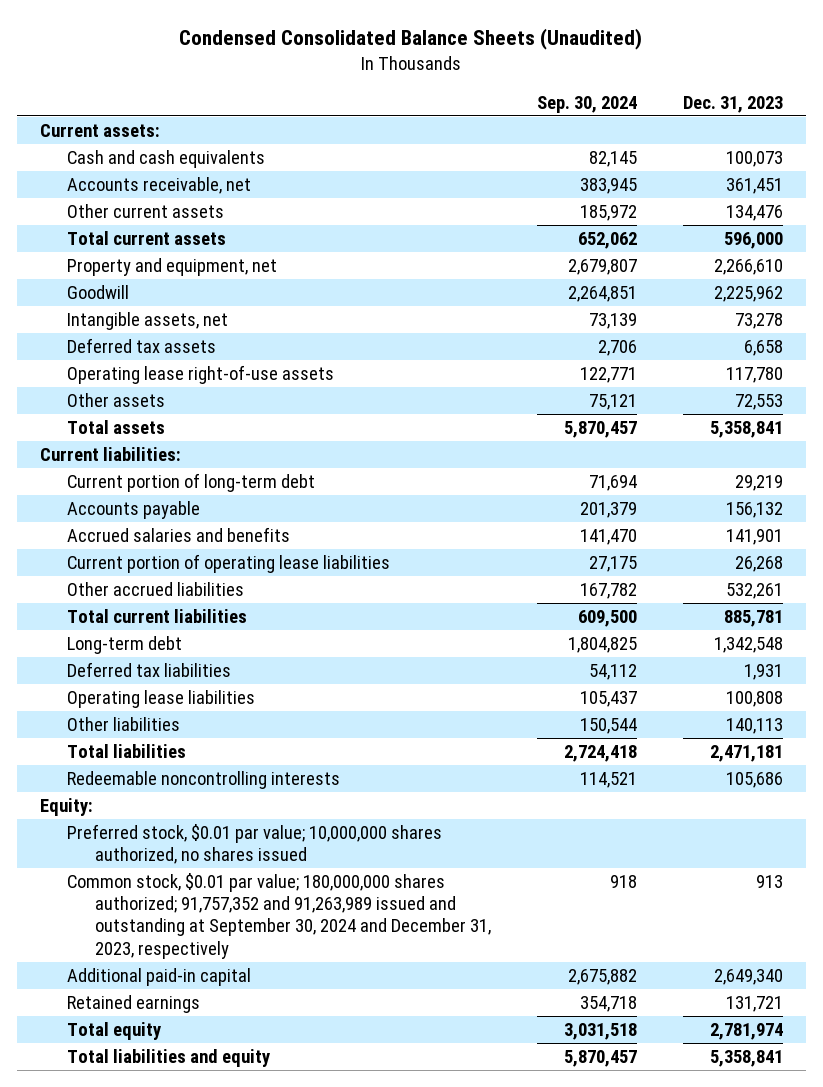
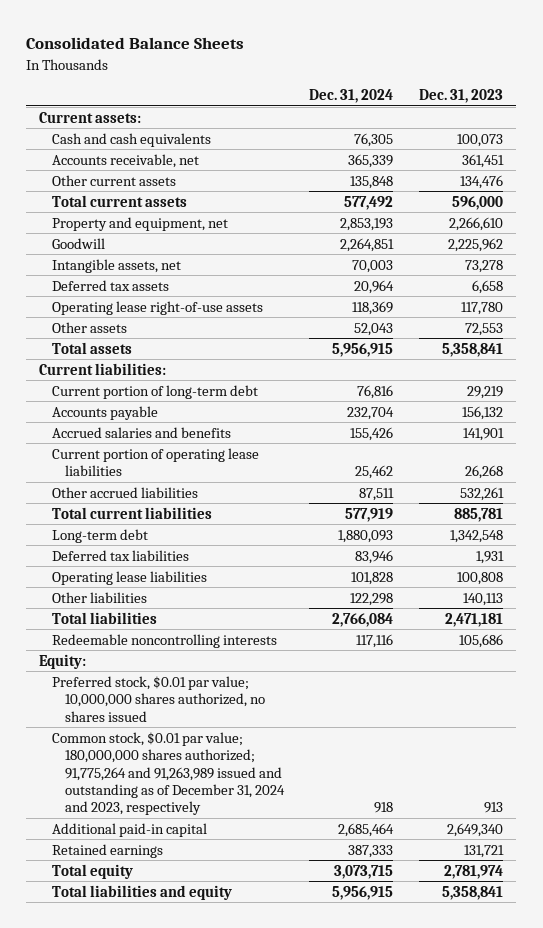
[179,28,643,51] Condensed Consolidated Balance Sheets (Unaudited) -> [26,37,245,50] Consolidated Balance Sheets
[536,95,637,113] Sep. 30, 2024 -> none
none -> [309,89,394,104] Dec. 31, 2024
[67,873,491,959] Common stock, $0.01 par value; 180,000,000 shares authorized; 91,757,352 and 91,263,989 issued and outstanding at September 30, 2024 and December 31, 2023, respectively -> [51,731,285,816] Common stock, $0.01 par value; 180,000,000 shares authorized; 91,775,264 and 91,263,989 issued and outstanding as of December 31, 2024 and 2023, respectively

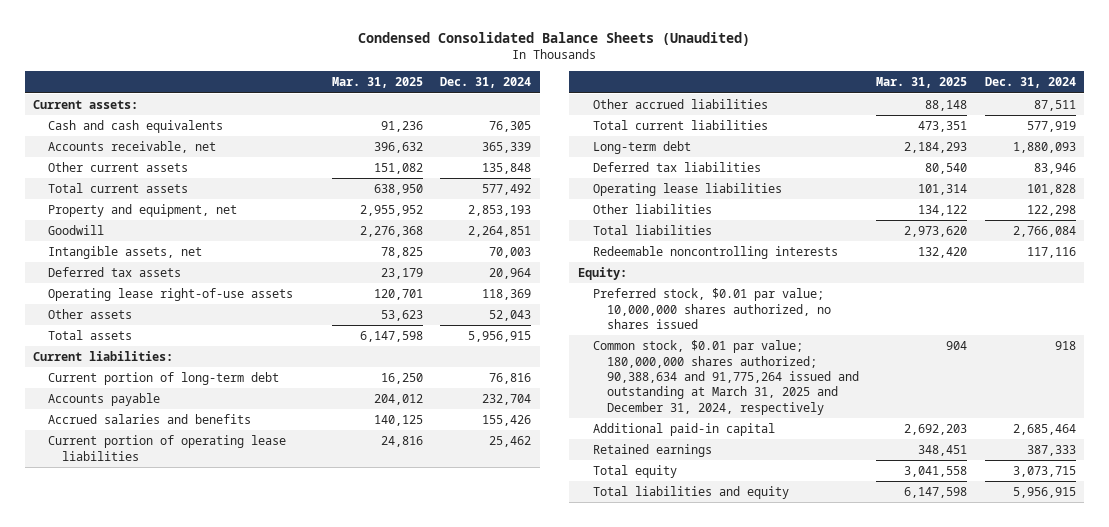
[26,37,245,50] Consolidated Balance Sheets -> [358,32,751,47] Condensed Consolidated Balance Sheets (Unaudited)
[419,89,504,104] Dec. 31, 2023 -> none
none -> [331,77,423,89] Mar. 31, 2025
[51,731,285,816] Common stock, $0.01 par value; 180,000,000 shares authorized; 91,775,264 and 91,263,989 issued and outstanding as of December 31, 2024 and 2023, respectively -> [592,340,860,415] Common stock, $0.01 par value; 180,000,000 shares authorized; 90,388,634 and 91,775,264 issued and outstanding at March 31, 2025 and December 31, 2024, respectively

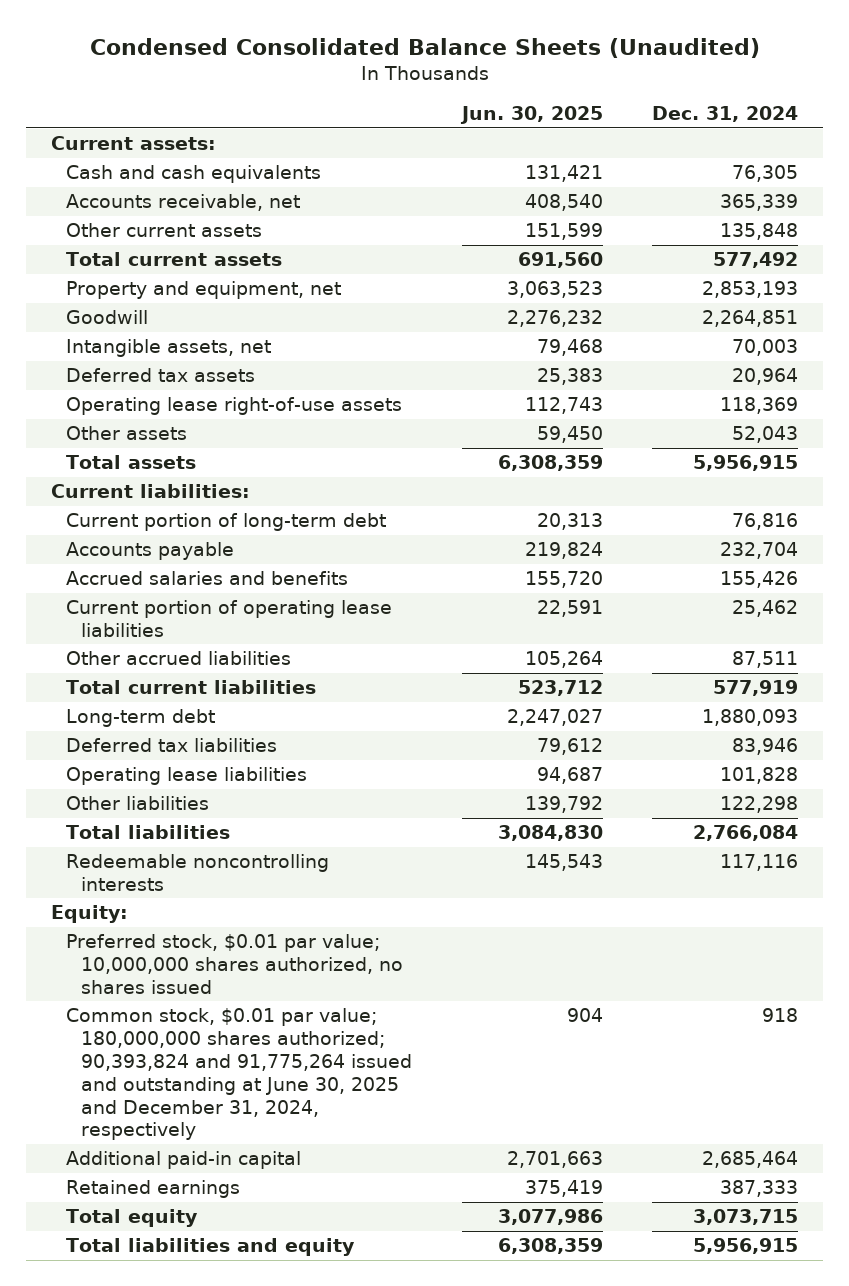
[331,77,423,89] Mar. 31, 2025 -> none
none -> [459,106,603,125] Jun. 30, 2025
[592,340,860,415] Common stock, $0.01 par value; 180,000,000 shares authorized; 90,388,634 and 91,775,264 issued and outstanding at March 31, 2025 and December 31, 2024, respectively -> [65,1008,412,1141] Common stock, $0.01 par value; 180,000,000 shares authorized; 90,393,824 and 91,775,264 issued and outstanding at June 30, 2025 and December 31, 2024, respectively

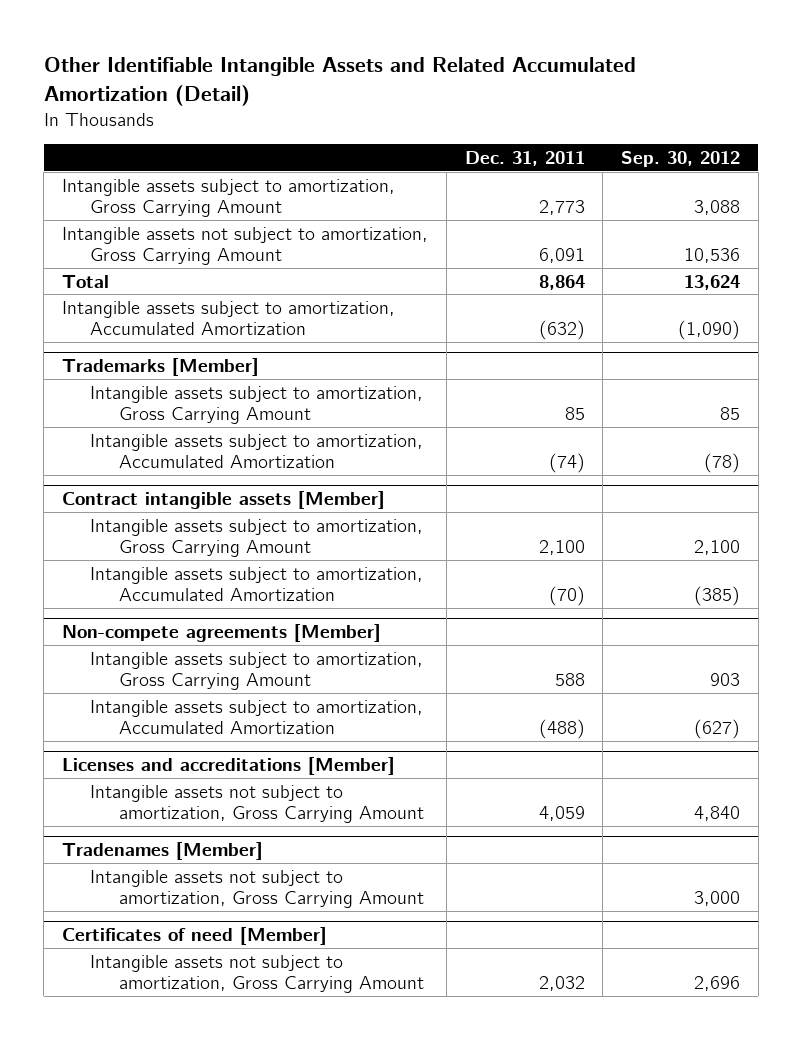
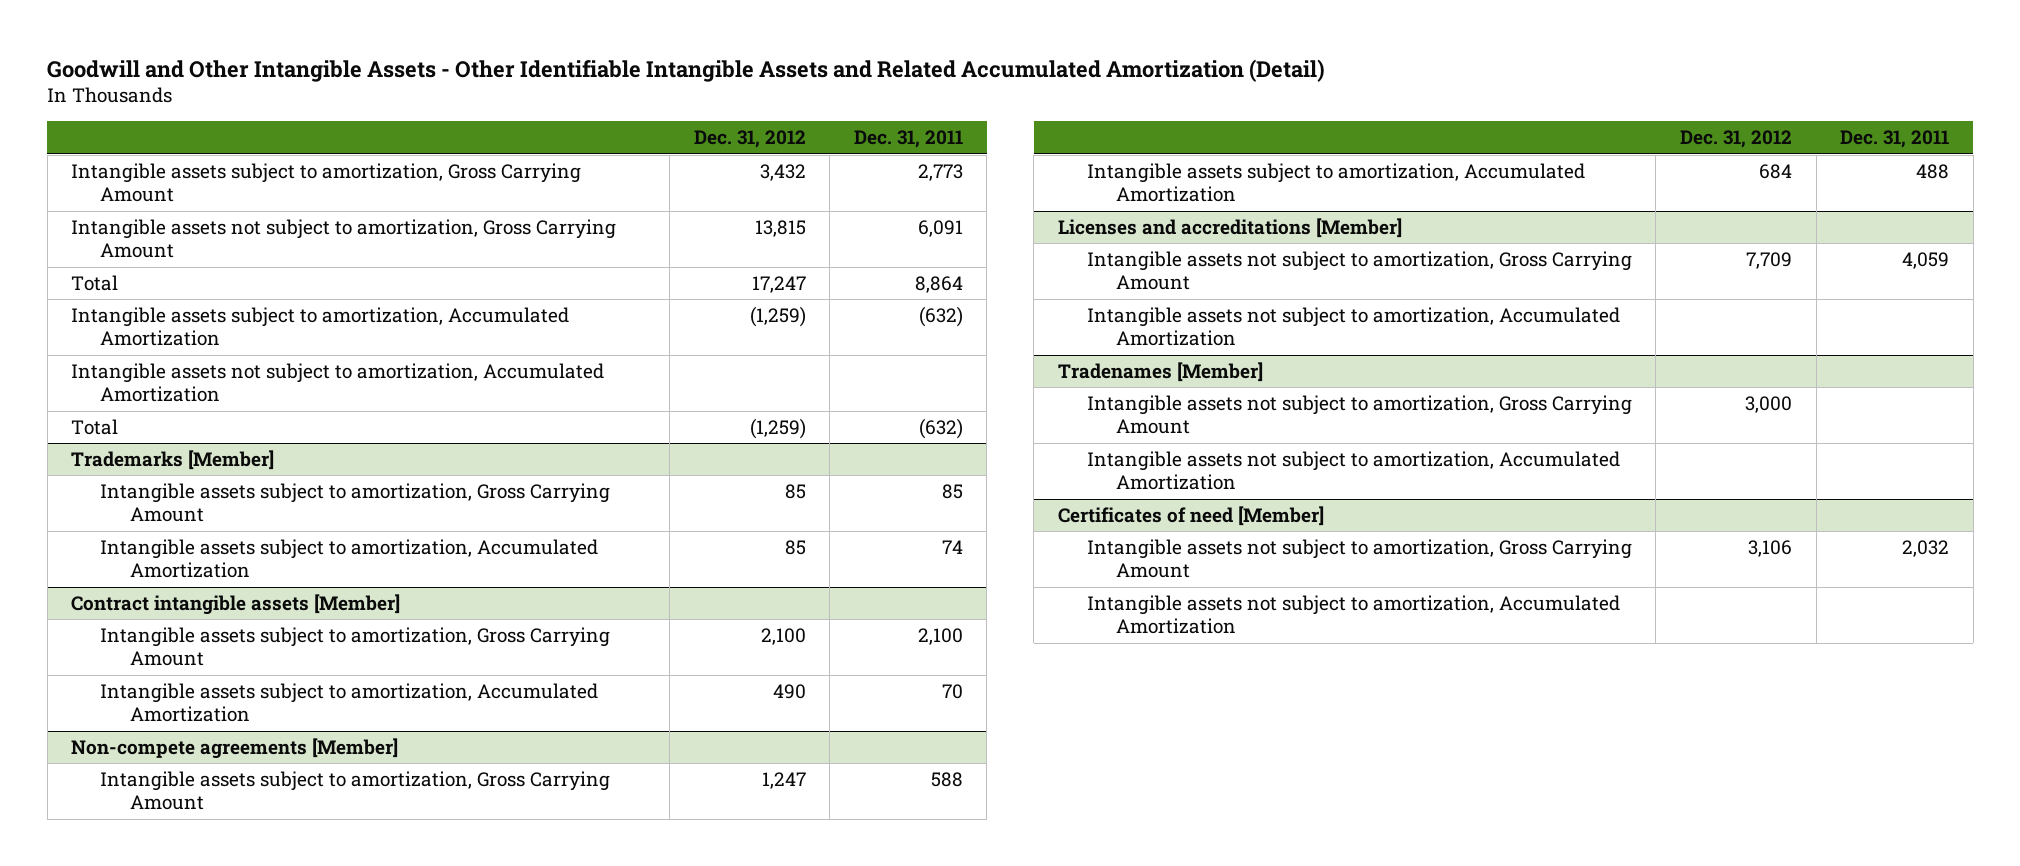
[43,57,636,107] Other Identifiable Intangible Assets and Related Accumulated Amortization (Detail) -> [47,58,1326,82] Goodwill and Other Intangible Assets - Other Identifiable Intangible Assets and Related Accumulated Amortization (Detail)
[621,150,741,167] Sep. 30, 2012 -> none
none -> [693,130,806,149] Dec. 31, 2012
none -> [71,362,605,403] Intangible assets not subject to amortization, Accumulated Amortization
none -> [71,418,119,435] Total
[548,453,585,474] (74) -> [941,539,963,554] 74
[548,586,585,607] (70) -> [941,683,963,699] 70
[538,719,585,740] (488) -> [1916,163,1950,179] 488
none -> [1086,306,1620,347] Intangible assets not subject to amortization, Accumulated Amortization
none -> [1086,450,1620,491] Intangible assets not subject to amortization, Accumulated Amortization
none -> [1086,594,1620,635] Intangible assets not subject to amortization, Accumulated Amortization

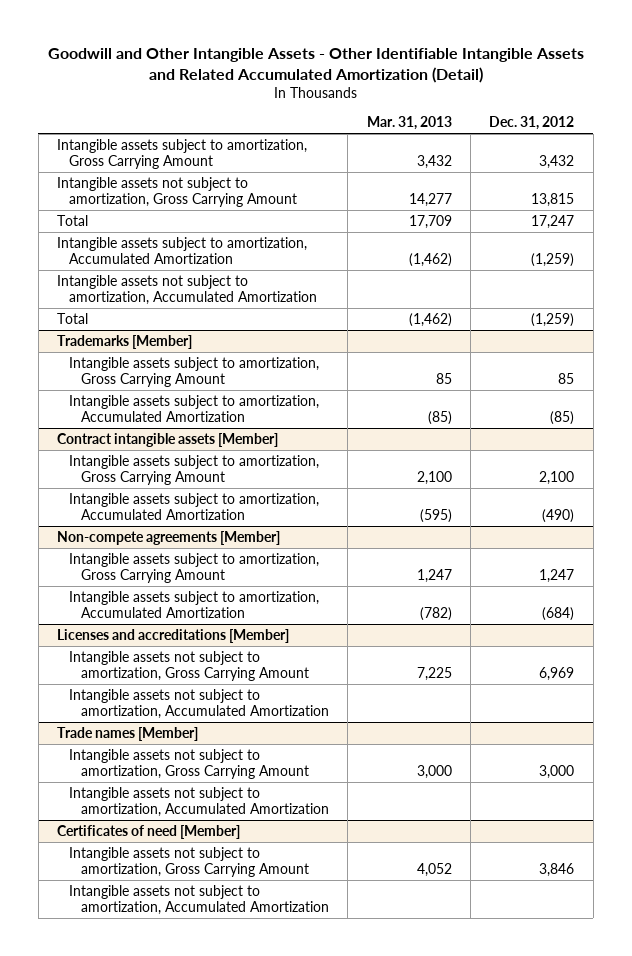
[853,130,963,149] Dec. 31, 2011 -> none
none -> [366,115,452,130] Mar. 31, 2013
[784,539,806,555] 85 -> [550,410,575,425] (85)
[772,683,806,699] 490 -> [542,508,575,523] (490)
[1759,163,1793,179] 684 -> [542,606,575,621] (684)
[1746,251,1793,269] 7,709 -> [539,666,575,681] 6,969
[1057,361,1263,382] Tradenames [Member] -> none
none -> [57,726,199,741] Trade names [Member]
[1748,539,1793,557] 3,106 -> [539,862,575,877] 3,846

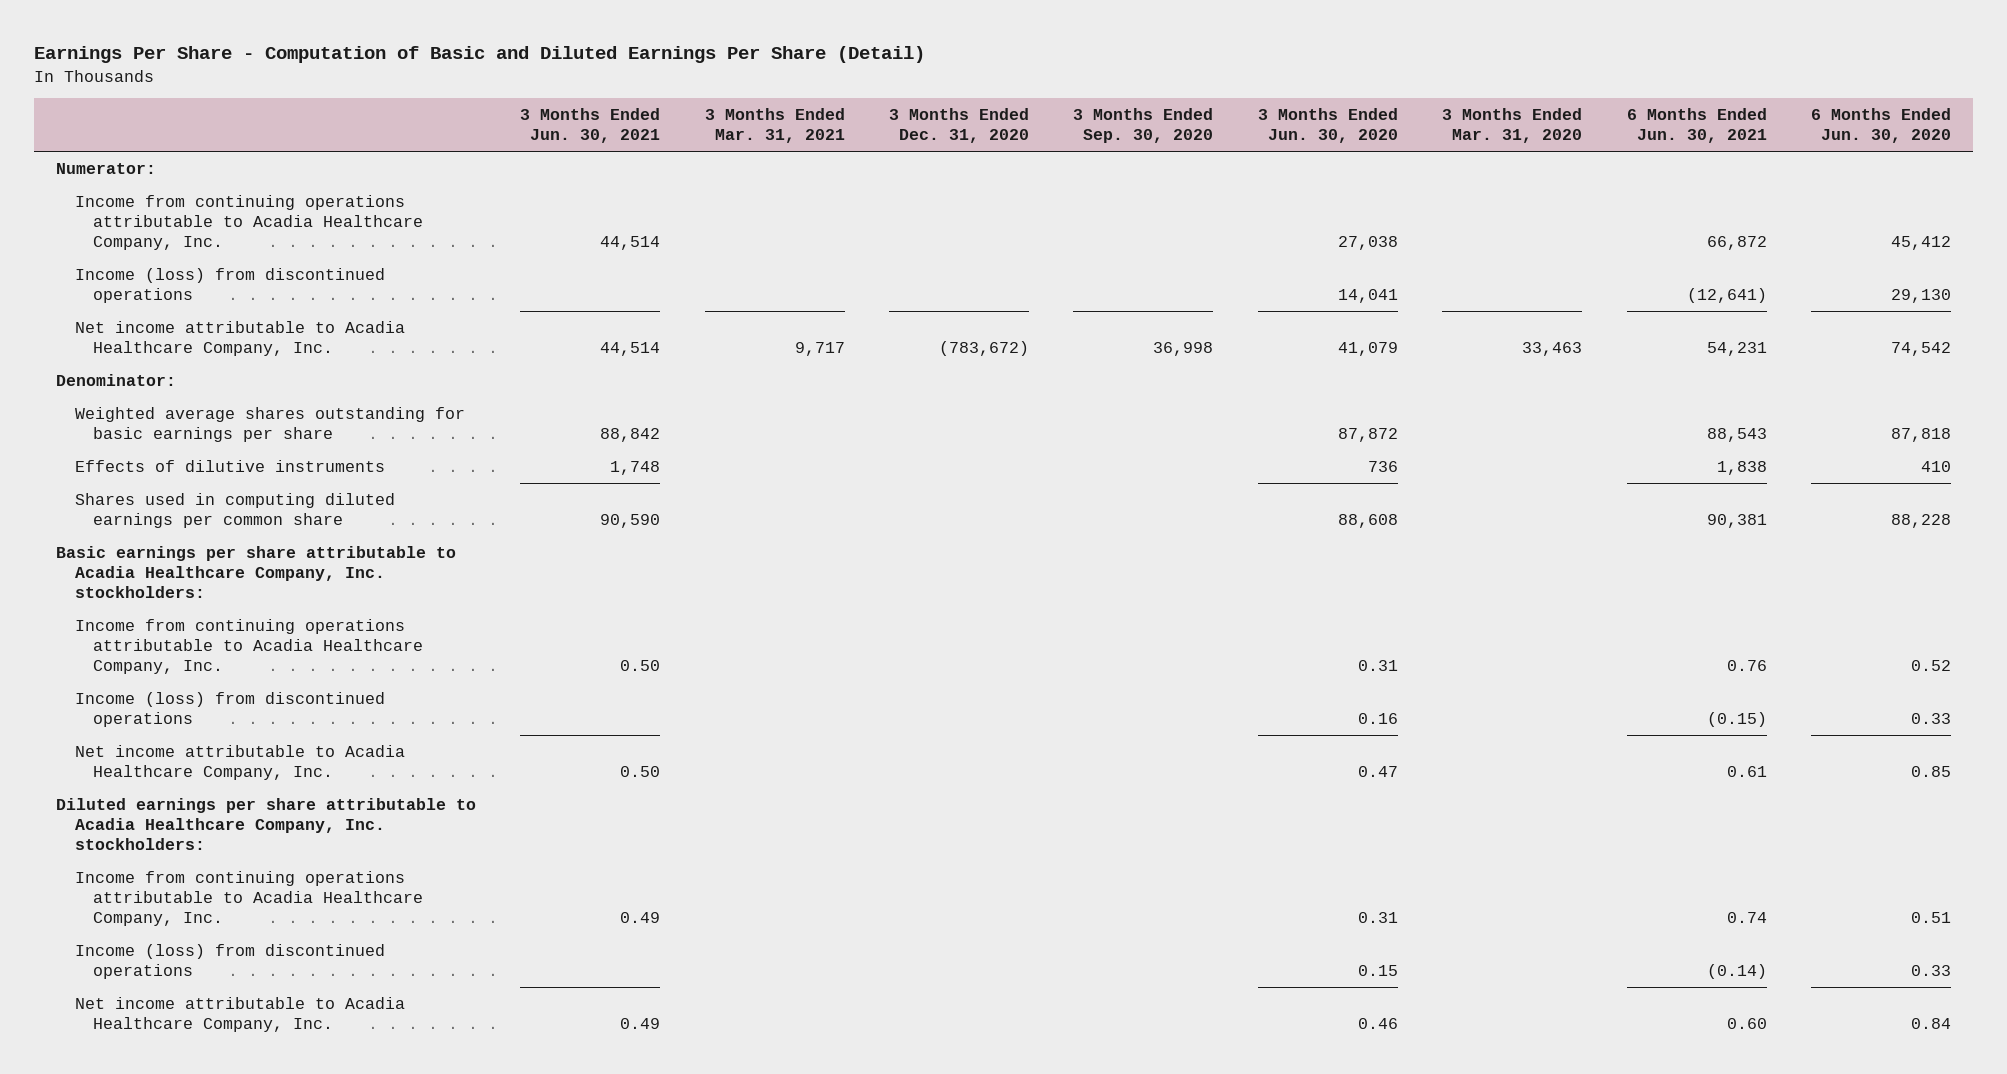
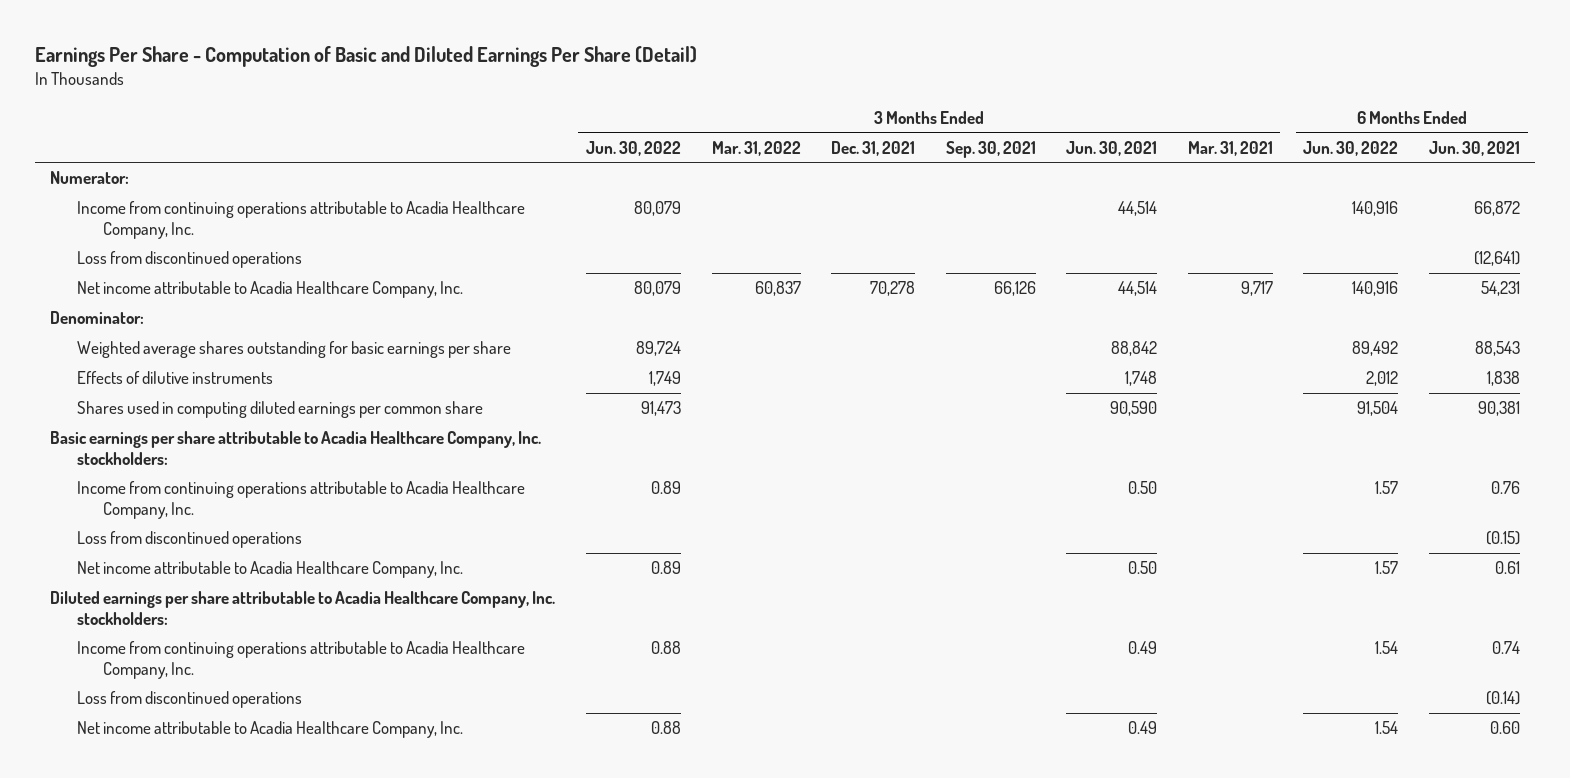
[888,107,1029,144] 3 Months Ended Dec. 31, 2020 -> none
[1073,107,1214,144] 3 Months Ended Sep. 30, 2020 -> none
[1257,107,1398,144] 3 Months Ended Jun. 30, 2020 -> none
[1442,107,1583,144] 3 Months Ended Mar. 31, 2020 -> none
[1810,107,1951,144] 6 Months Ended Jun. 30, 2020 -> none
none -> [585,140,681,156] Jun. 30, 2022
none -> [711,140,801,156] Mar. 31, 2022
none -> [831,140,916,156] Dec. 31, 2021
none -> [945,140,1036,158] Sep. 30, 2021
none -> [1303,140,1399,156] Jun. 30, 2022
[74,267,385,304] Income (loss) from discontinued operations -> [76,251,302,269] Loss from discontinued operations
[74,691,385,728] Income (loss) from discontinued operations -> [76,531,302,549] Loss from discontinued operations
[74,943,385,980] Income (loss) from discontinued operations -> [76,691,302,709] Loss from discontinued operations

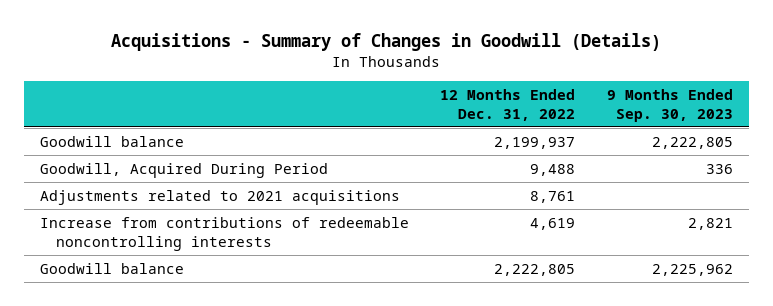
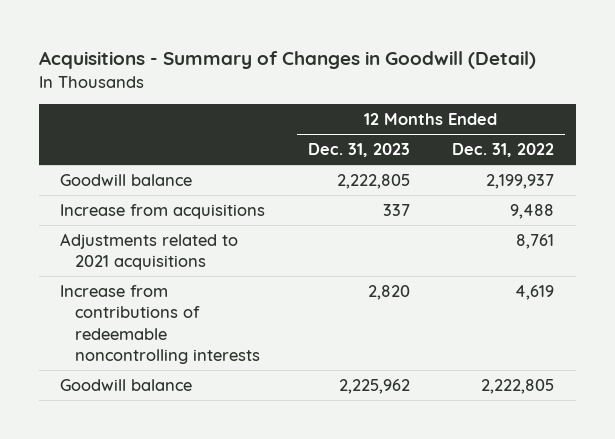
[111,32,662,51] Acquisitions - Summary of Changes in Goodwill (Details) -> [39,51,537,70] Acquisitions - Summary of Changes in Goodwill (Detail)
[606,88,733,122] 9 Months Ended Sep. 30, 2023 -> none
none -> [307,143,410,158] Dec. 31, 2023
[39,162,328,178] Goodwill, Acquired During Period -> [60,203,266,219] Increase from acquisitions

